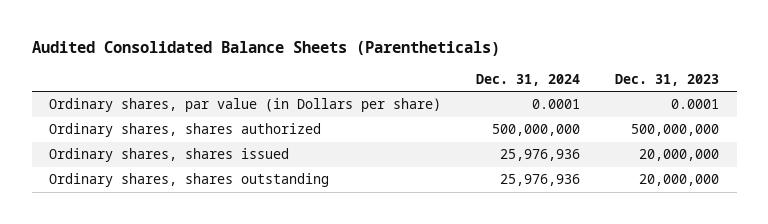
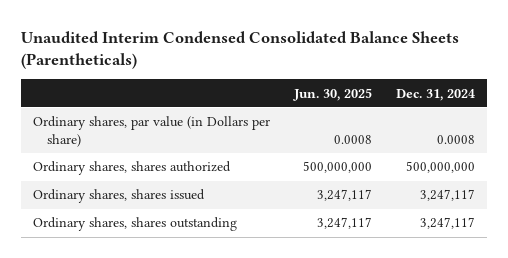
[31,40,500,56] Audited Consolidated Balance Sheets (Parentheticals) -> [20,30,459,69] Unaudited Interim Condensed Consolidated Balance Sheets (Parentheticals)
[615,73,720,86] Dec. 31, 2023 -> none
none -> [292,87,372,101] Jun. 30, 2025
[532,99,581,110] 0.0001 -> [436,135,475,145] 0.0008
[500,149,581,162] 25,976,936 -> [419,189,475,202] 3,247,117
[500,174,581,187] 25,976,936 -> [419,217,475,230] 3,247,117

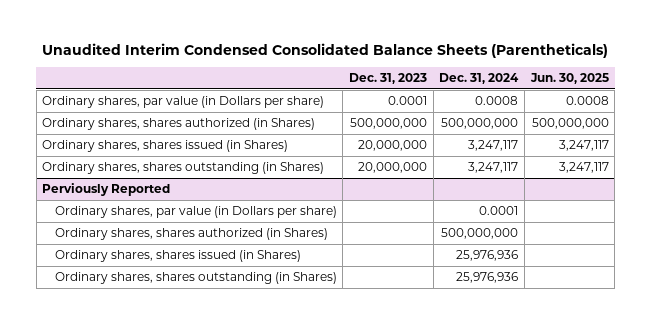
none -> [349,73,428,85] Dec. 31, 2023
[32,161,231,176] Ordinary shares, shares authorized -> [42,118,316,131] Ordinary shares, shares authorized (in Shares)
[32,189,205,204] Ordinary shares, shares issued -> [42,140,289,153] Ordinary shares, shares issued (in Shares)
[32,217,237,232] Ordinary shares, shares outstanding -> [42,162,325,175] Ordinary shares, shares outstanding (in Shares)
none -> [42,183,171,197] Perviously Reported
none -> [54,206,337,219] Ordinary shares, par value (in Dollars per share)
none -> [54,228,328,241] Ordinary shares, shares authorized (in Shares)
none -> [54,250,301,263] Ordinary shares, shares issued (in Shares)
none -> [54,272,337,285] Ordinary shares, shares outstanding (in Shares)

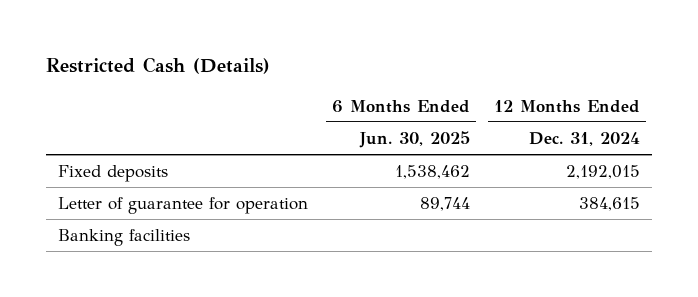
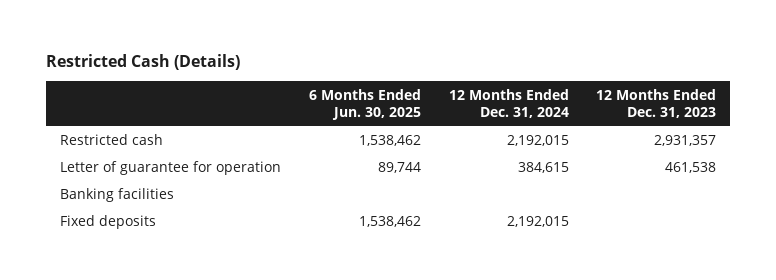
none -> [596,88,717,118] 12 Months Ended Dec. 31, 2023
none -> [59,133,163,145] Restricted cash
[57,165,168,183] Fixed deposits -> [59,214,156,229] Fixed deposits

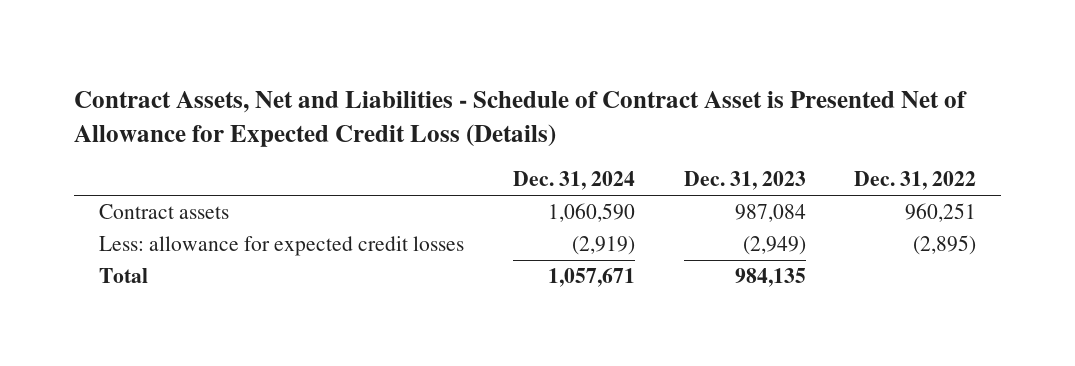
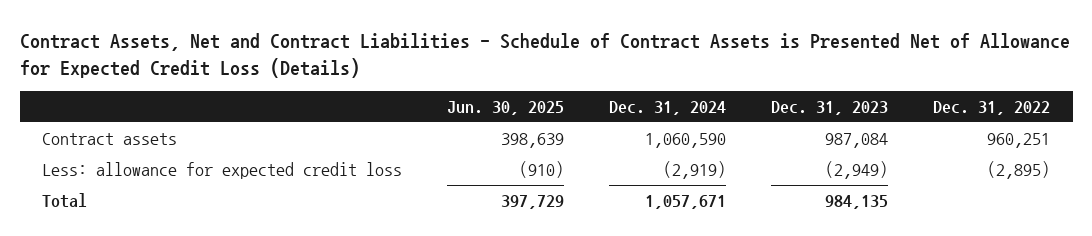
[74,91,968,147] Contract Assets, Net and Liabilities - Schedule of Contract Asset is Presented Net of Allowance for Expected Credit Loss (Details) -> [19,32,1070,78] Contract Assets, Net and Contract Liabilities - Schedule of Contract Assets is Presented Net of Allowance for Expected Credit Loss (Details)
none -> [447,100,565,115] Jun. 30, 2025
[98,236,464,257] Less: allowance for expected credit losses -> [42,161,403,179] Less: allowance for expected credit loss

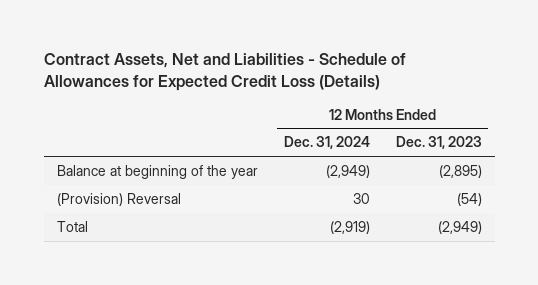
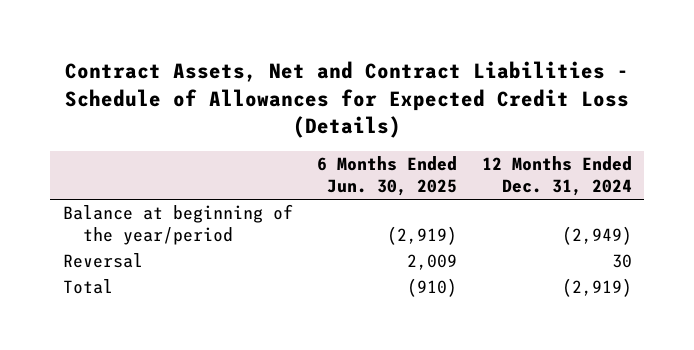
[43,53,406,91] Contract Assets, Net and Liabilities - Schedule of Allowances for Expected Credit Loss (Details) -> [65,61,630,139] Contract Assets, Net and Contract Liabilities - Schedule of Allowances for Expected Credit Loss (Details)
[395,136,482,150] Dec. 31, 2023 -> none
none -> [317,156,458,197] 6 Months Ended Jun. 30, 2025
[56,164,258,179] Balance at beginning of the year -> [62,204,293,246] Balance at beginning of the year/period
[56,192,181,206] (Provision) Reversal -> [62,253,143,269] Reversal

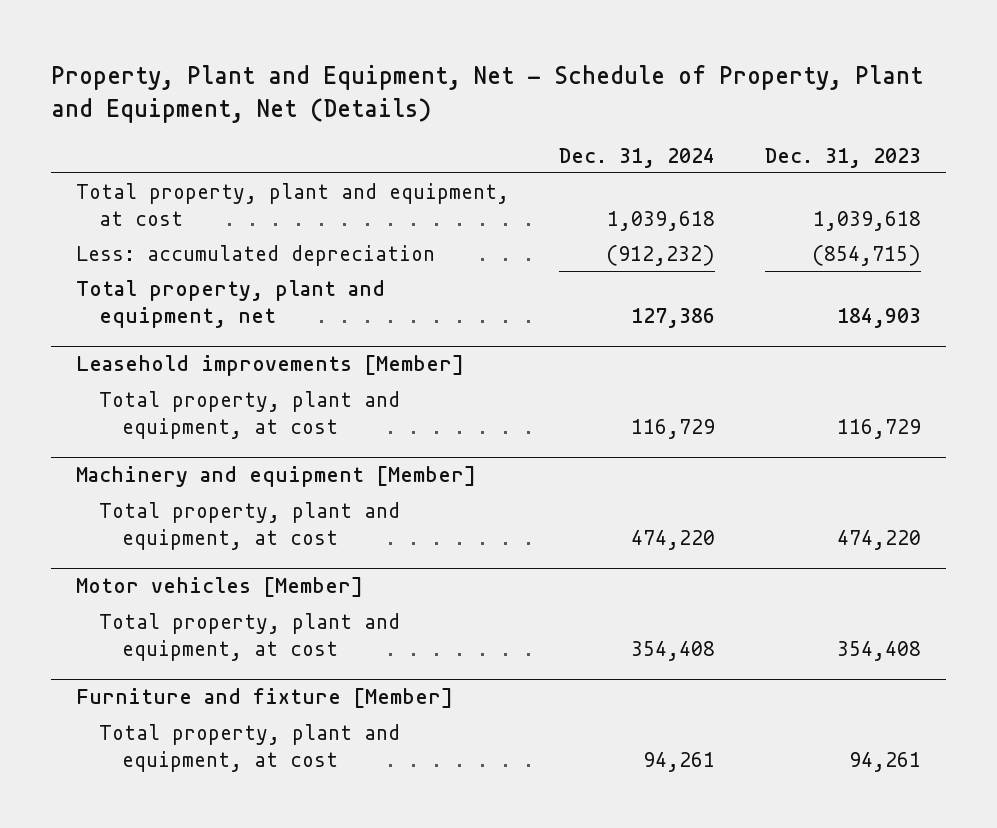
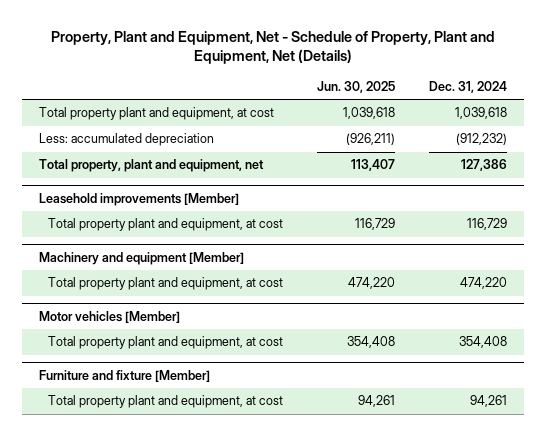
[765,147,922,168] Dec. 31, 2023 -> none
none -> [317,81,396,94] Jun. 30, 2025
[76,182,510,226] Total property, plant and equipment, at cost -> [38,107,274,121] Total property plant and equipment, at cost
[98,390,400,439] Total property, plant and equipment, at cost -> [48,218,284,232] Total property plant and equipment, at cost
[98,501,400,550] Total property, plant and equipment, at cost -> [48,277,284,291] Total property plant and equipment, at cost
[98,612,400,661] Total property, plant and equipment, at cost -> [48,336,284,350] Total property plant and equipment, at cost
[98,723,400,772] Total property, plant and equipment, at cost -> [48,395,284,409] Total property plant and equipment, at cost

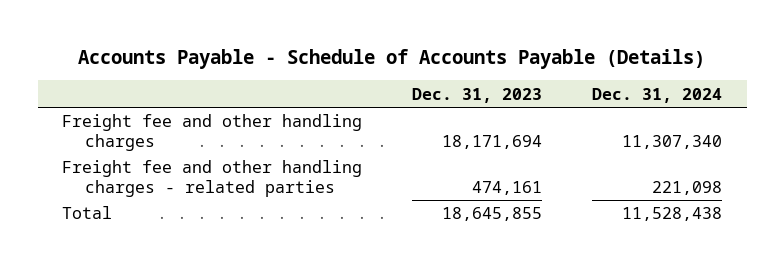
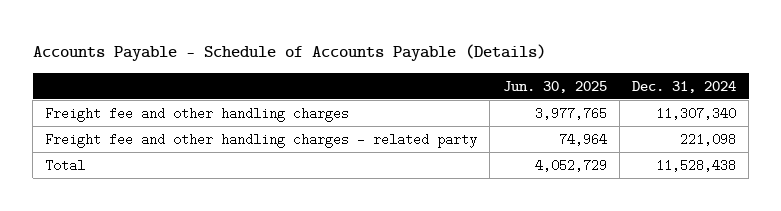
[412,87,543,103] Dec. 31, 2023 -> none
none -> [502,80,607,93] Jun. 30, 2025
[62,160,363,197] Freight fee and other handling charges - related parties -> [45,132,478,148] Freight fee and other handling charges - related party

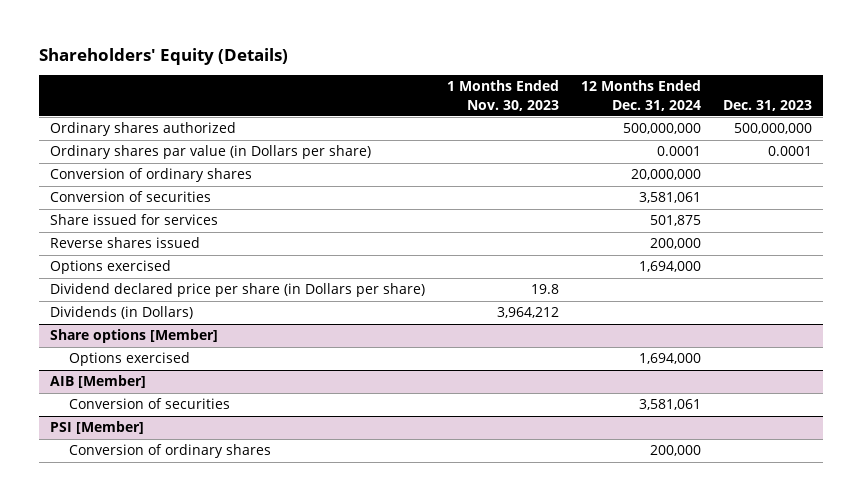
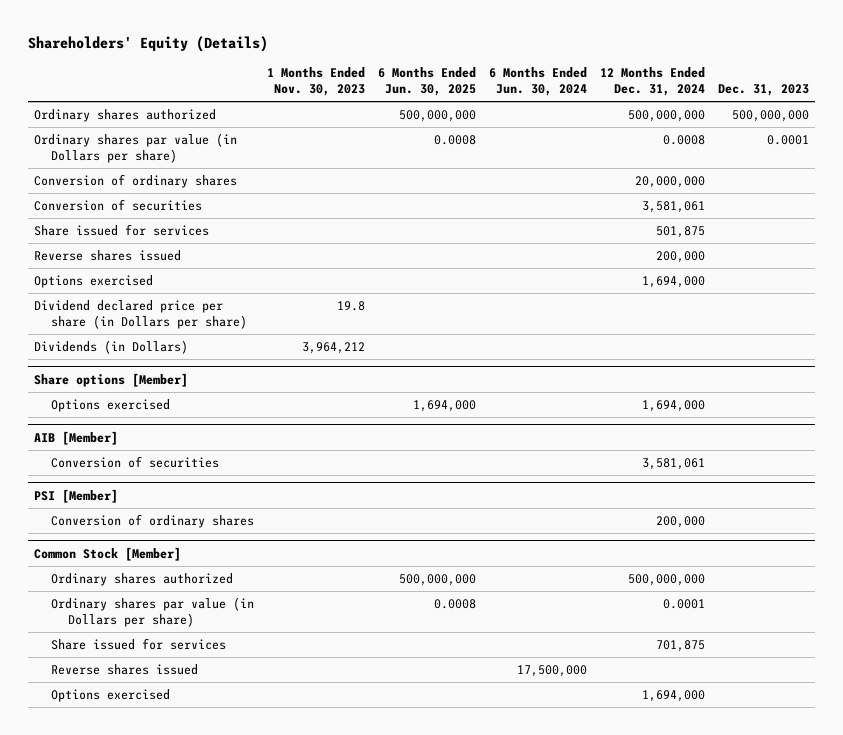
none -> [377,67,476,96] 6 Months Ended Jun. 30, 2025
none -> [488,67,587,96] 6 Months Ended Jun. 30, 2024
[656,146,701,157] 0.0001 -> [662,135,705,146] 0.0008
none -> [34,546,182,561] Common Stock [Member]
none -> [51,573,234,587] Ordinary shares authorized
none -> [51,597,255,627] Ordinary shares par value (in Dollars per share)
none -> [51,638,227,651] Share issued for services
none -> [51,664,199,676] Reverse shares issued
none -> [51,689,171,703] Options exercised

